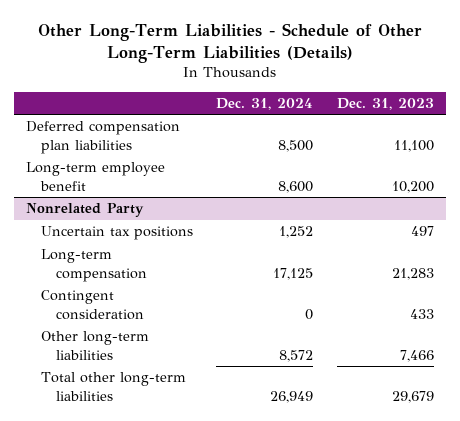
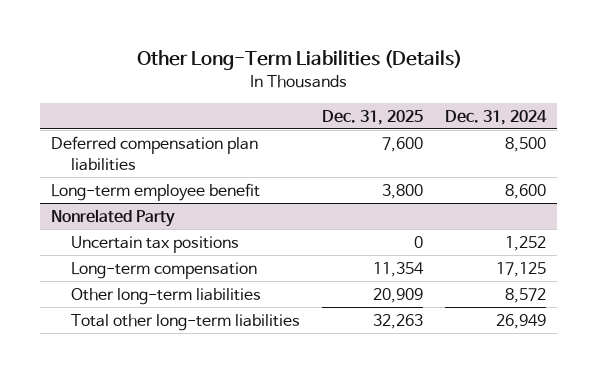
[37,22,422,64] Other Long-Term Liabilities - Schedule of Other Long-Term Liabilities (Details) -> [136,50,462,71] Other Long-Term Liabilities (Details)
[337,97,435,110] Dec. 31, 2023 -> none
none -> [321,109,423,125] Dec. 31, 2025
[40,290,145,320] Contingent consideration -> none

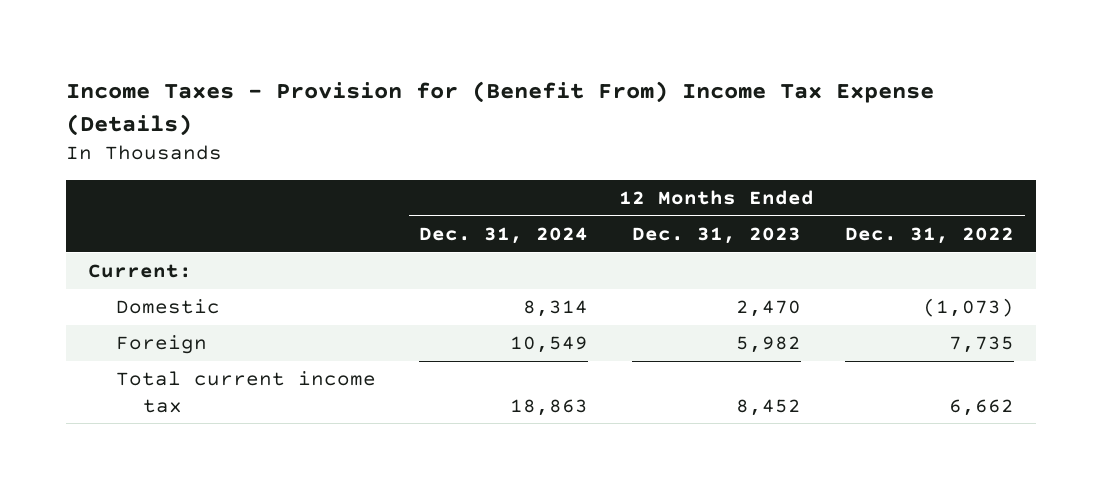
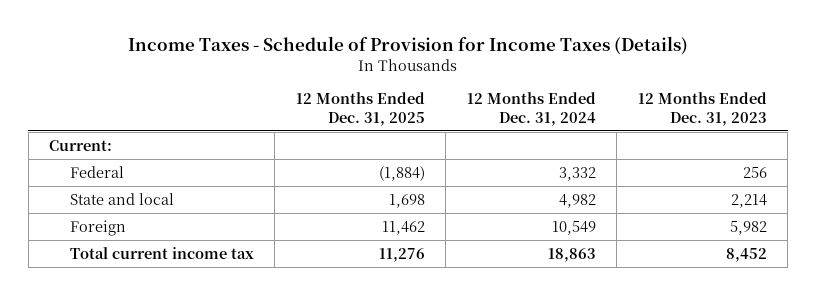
[65,81,934,136] Income Taxes - Provision for (Benefit From) Income Tax Expense (Details) -> [128,35,689,55] Income Taxes - Schedule of Provision for Income Taxes (Details)
[845,226,1015,244] Dec. 31, 2022 -> none
none -> [295,92,425,126] 12 Months Ended Dec. 31, 2025
[115,299,220,315] Domestic -> none
none -> [69,165,124,178] Federal
none -> [69,192,174,205] State and local

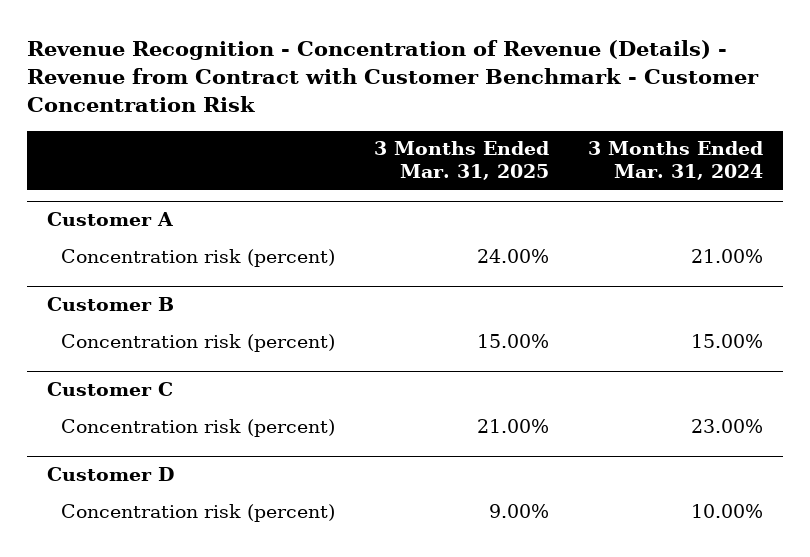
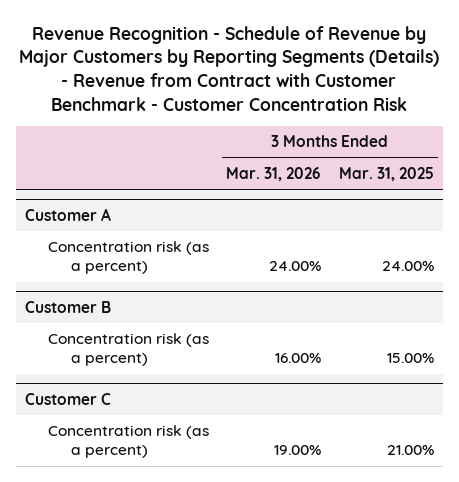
[27,39,760,113] Revenue Recognition - Concentration of Revenue (Details) - Revenue from Contract with Customer Benchmark - Customer Concentration Risk -> [19,25,440,111] Revenue Recognition - Schedule of Revenue by Major Customers by Reporting Segments (Details) - Revenue from Contract with Customer Benchmark - Customer Concentration Risk
[588,141,764,180] 3 Months Ended Mar. 31, 2024 -> none
none -> [226,166,322,181] Mar. 31, 2026
[61,248,336,267] Concentration risk (percent) -> [47,241,209,275] Concentration risk (as a percent)
[61,333,336,352] Concentration risk (percent) -> [47,333,209,367] Concentration risk (as a percent)
[46,467,174,482] Customer D -> none
[61,503,336,522] Concentration risk (percent) -> none
[61,418,336,437] Concentration risk (percent) -> [47,425,209,459] Concentration risk (as a percent)

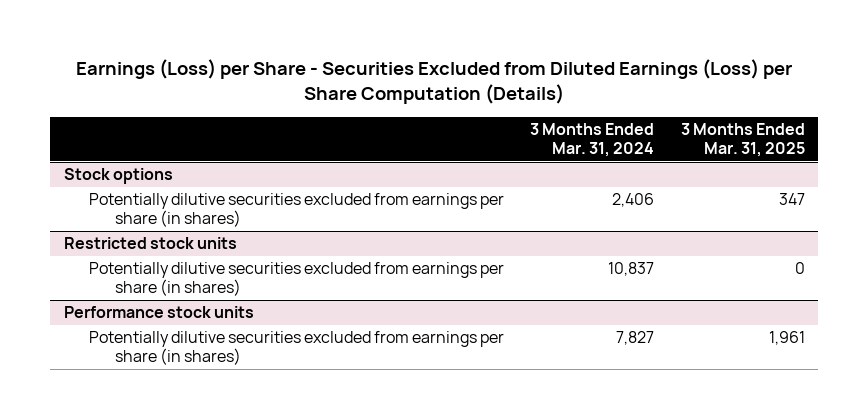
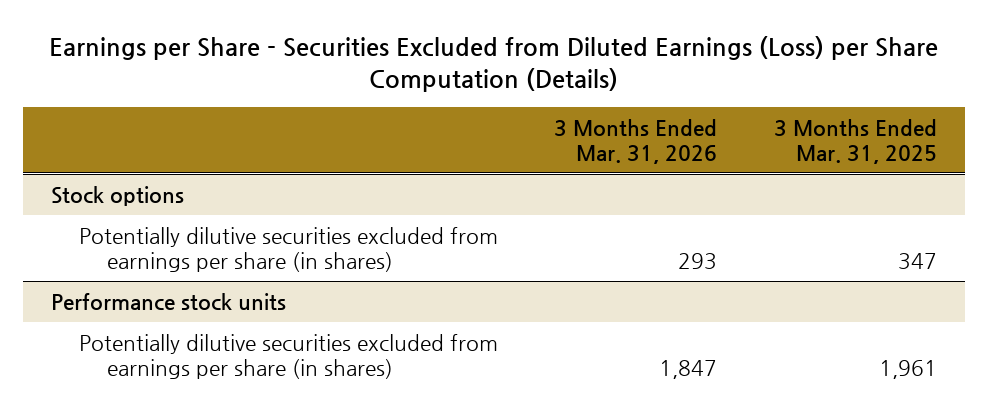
[76,59,793,105] Earnings (Loss) per Share - Securities Excluded from Diluted Earnings (Loss) per Share Computation (Details) -> [49,35,939,92] Earnings per Share - Securities Excluded from Diluted Earnings (Loss) per Share Computation (Details)
[530,123,655,157] 3 Months Ended Mar. 31, 2024 -> none
none -> [554,118,718,164] 3 Months Ended Mar. 31, 2026
[63,237,237,250] Restricted stock units -> none
[89,262,505,297] Potentially dilutive securities excluded from earnings per share (in shares) -> none

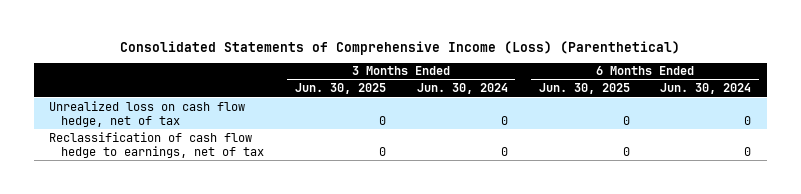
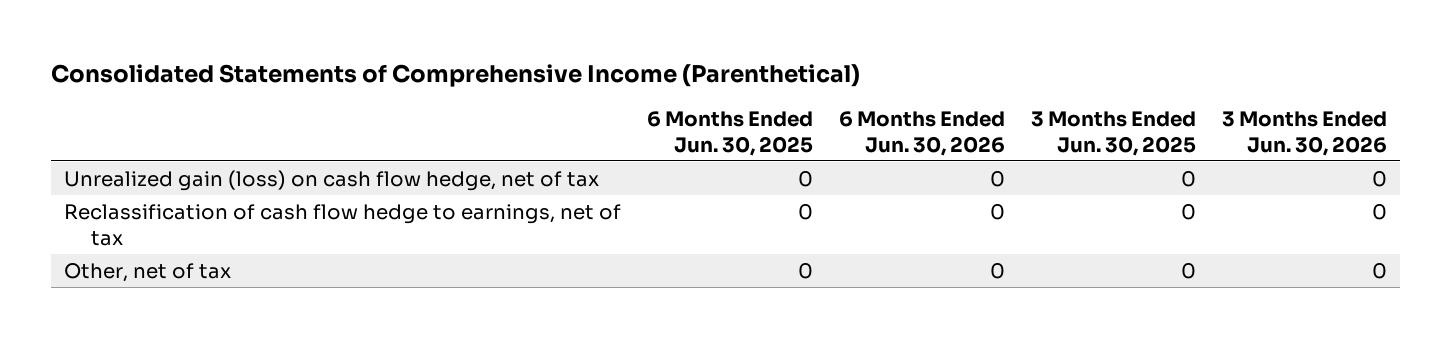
[120,40,681,55] Consolidated Statements of Comprehensive Income (Loss) (Parenthetical) -> [50,63,860,87] Consolidated Statements of Comprehensive Income (Parenthetical)
[416,83,508,95] Jun. 30, 2024 -> none
[660,83,752,95] Jun. 30, 2024 -> none
none -> [838,110,1005,156] 6 Months Ended Jun. 30, 2026
none -> [1221,110,1387,156] 3 Months Ended Jun. 30, 2026
[49,100,246,127] Unrealized loss on cash flow hedge, net of tax -> [63,169,599,191] Unrealized gain (loss) on cash flow hedge, net of tax
none -> [63,262,231,282] Other, net of tax

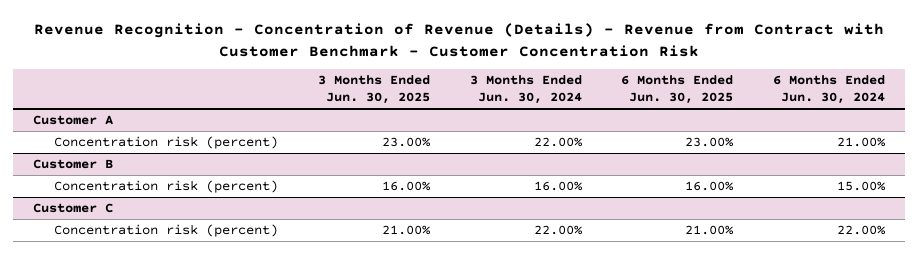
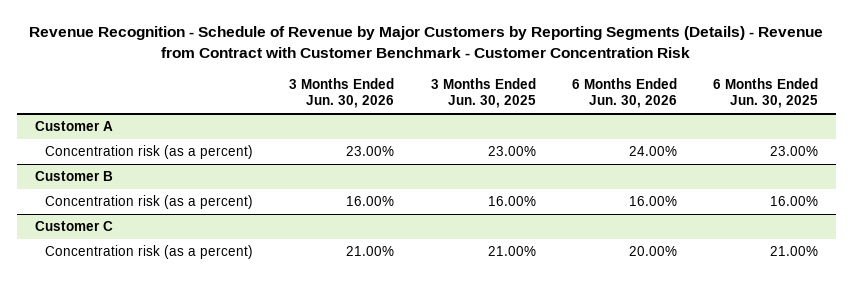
[33,23,884,57] Revenue Recognition - Concentration of Revenue (Details) - Revenue from Contract with Customer Benchmark - Customer Concentration Risk -> [29,26,824,59] Revenue Recognition - Schedule of Revenue by Major Customers by Reporting Segments (Details) - Revenue from Contract with Customer Benchmark - Customer Concentration Risk
[469,75,582,105] 3 Months Ended Jun. 30, 2024 -> none
[773,75,886,105] 6 Months Ended Jun. 30, 2024 -> none
none -> [289,77,395,109] 3 Months Ended Jun. 30, 2026
none -> [571,77,677,109] 6 Months Ended Jun. 30, 2026
[54,135,279,149] Concentration risk (percent) -> [45,145,254,160] Concentration risk (as a percent)
[54,179,279,193] Concentration risk (percent) -> [45,195,254,210] Concentration risk (as a percent)
[54,223,279,237] Concentration risk (percent) -> [45,245,254,260] Concentration risk (as a percent)

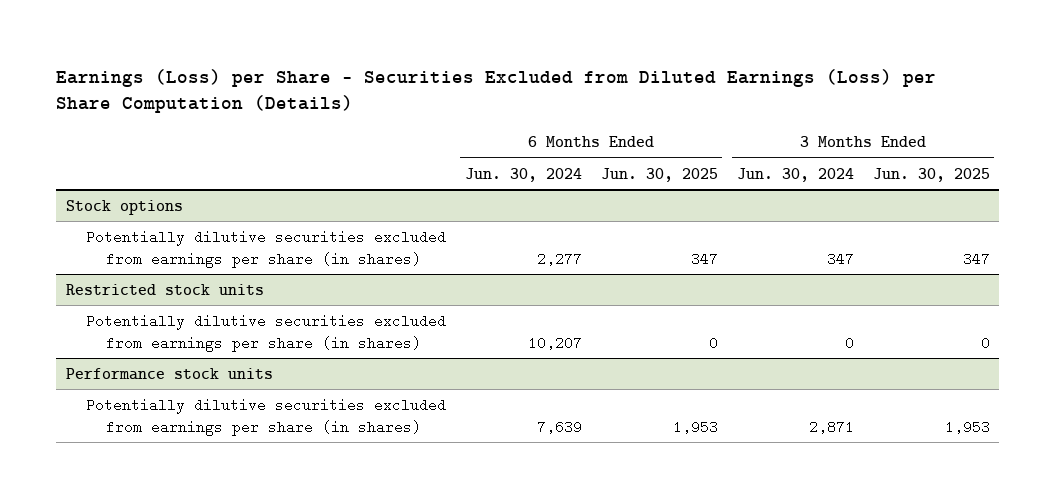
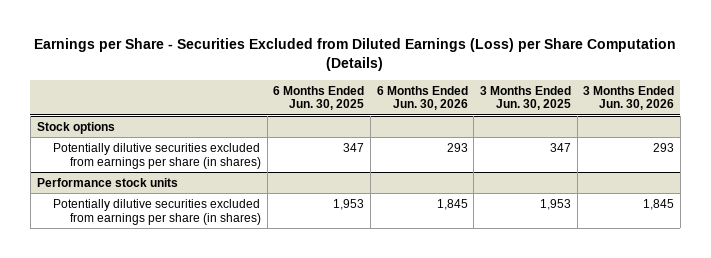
[56,68,937,114] Earnings (Loss) per Share - Securities Excluded from Diluted Earnings (Loss) per Share Computation (Details) -> [34,38,677,71] Earnings per Share - Securities Excluded from Diluted Earnings (Loss) per Share Computation (Details)
[464,167,582,182] Jun. 30, 2024 -> none
[736,167,854,182] Jun. 30, 2024 -> none
none -> [376,85,468,111] 6 Months Ended Jun. 30, 2026
none -> [583,85,675,111] 3 Months Ended Jun. 30, 2026
[65,283,264,295] Restricted stock units -> none
[85,313,446,352] Potentially dilutive securities excluded from earnings per share (in shares) -> none

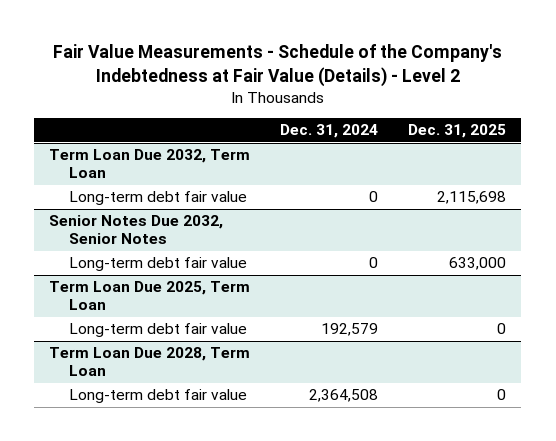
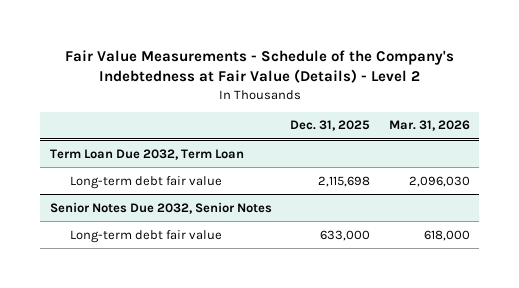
[280,124,379,139] Dec. 31, 2024 -> none
none -> [388,120,470,132] Mar. 31, 2026
[49,281,251,311] Term Loan Due 2025, Term Loan -> none
[69,323,248,338] Long-term debt fair value -> none
[49,347,251,377] Term Loan Due 2028, Term Loan -> none
[69,389,248,404] Long-term debt fair value -> none

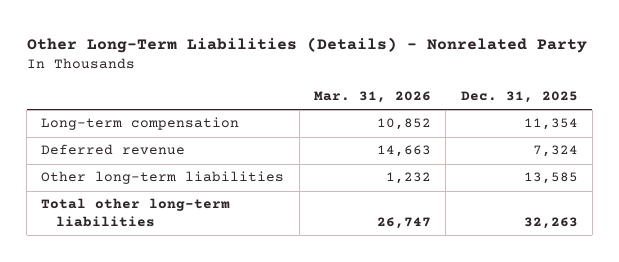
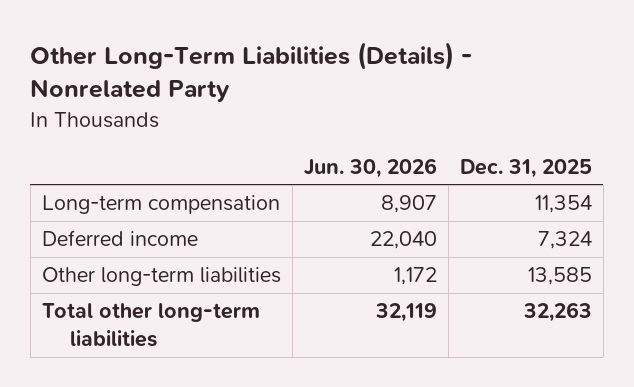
[313,91,431,104] Mar. 31, 2026 -> none
none -> [303,157,437,178] Jun. 30, 2026
[41,144,186,156] Deferred revenue -> [41,230,198,247] Deferred income

